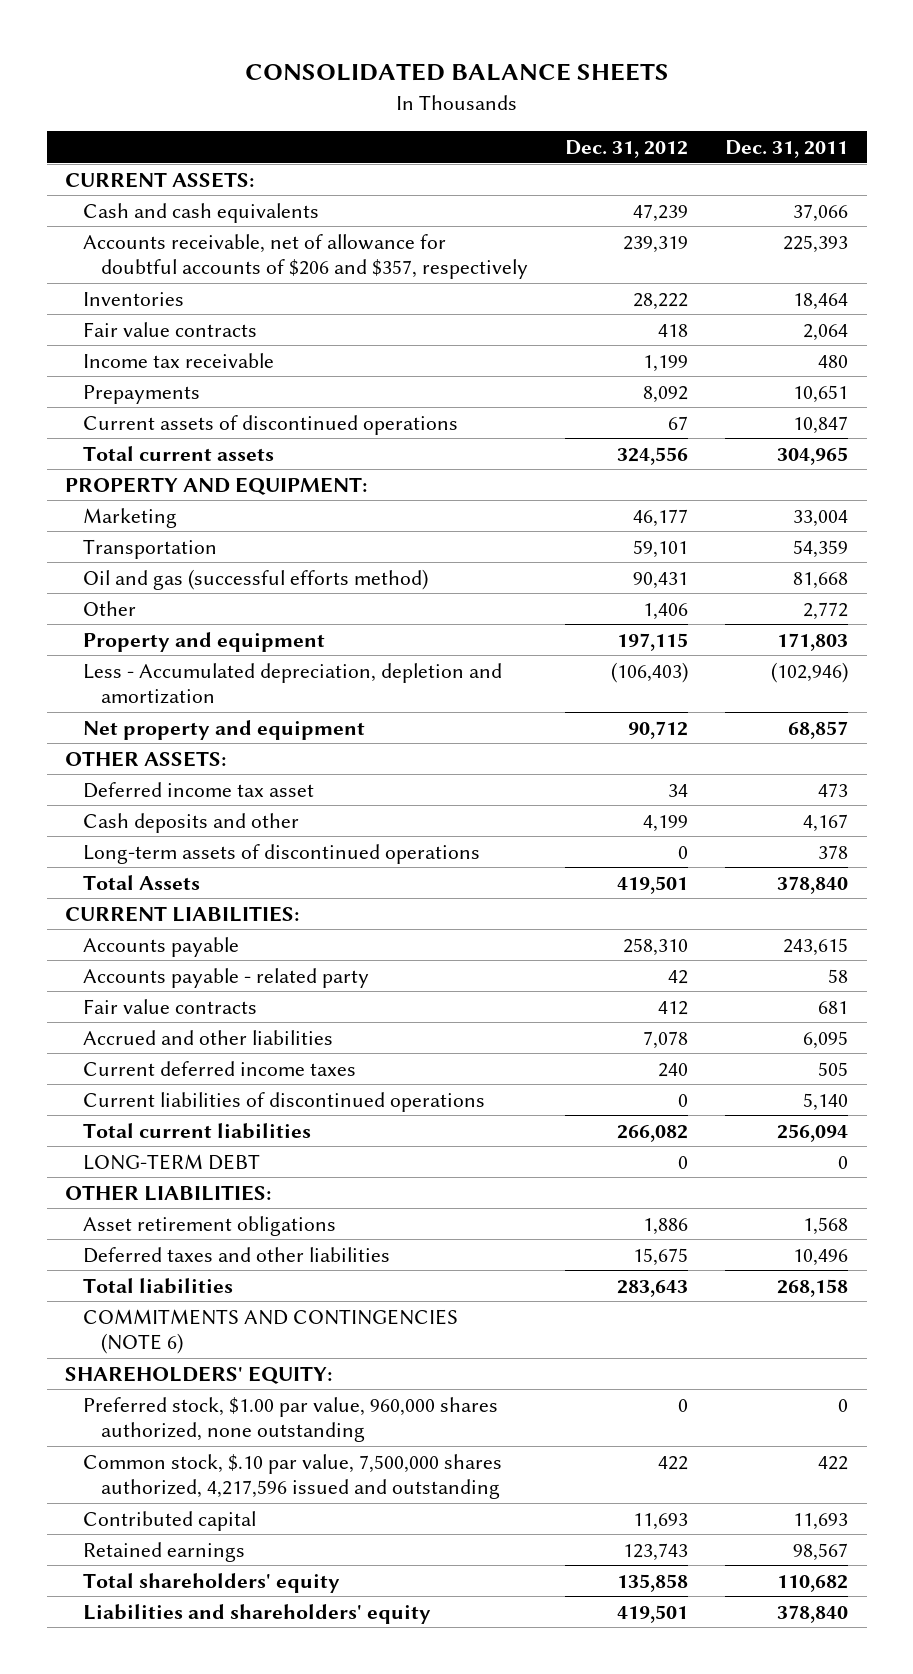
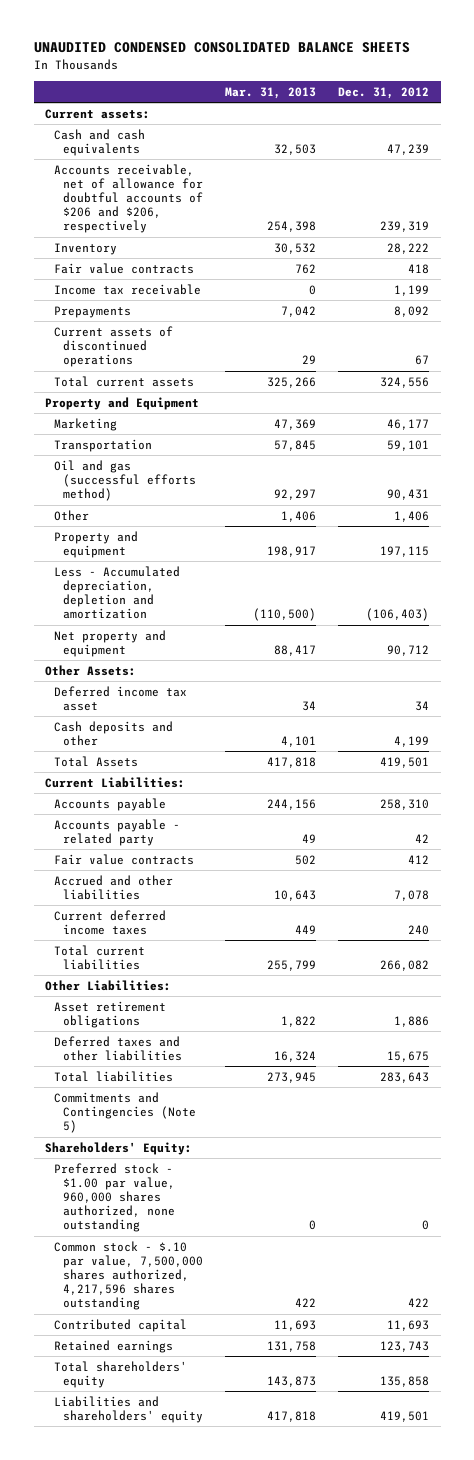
[244,63,669,82] CONSOLIDATED BALANCE SHEETS -> [33,42,410,54] UNAUDITED CONDENSED CONSOLIDATED BALANCE SHEETS
[725,140,849,159] Dec. 31, 2011 -> none
none -> [225,86,317,99] Mar. 31, 2013
[65,171,255,188] CURRENT ASSETS: -> [44,108,150,119] Current assets:
[83,233,529,280] Accounts receivable, net of allowance for doubtful accounts of $206 and $357, respectively -> [53,163,203,234] Accounts receivable, net of allowance for doubtful accounts of $206 and $206, respectively
[83,291,185,306] Inventories -> [53,242,117,255] Inventory
[65,476,368,495] PROPERTY AND EQUIPMENT: -> [44,396,199,410] Property and Equipment
[65,750,227,767] OTHER ASSETS: -> [44,664,136,676] Other Assets:
[83,843,481,864] Long-term assets of discontinued operations -> none
[65,905,300,922] CURRENT LIABILITIES: -> [44,776,185,788] Current Liabilities:
[83,1091,486,1112] Current liabilities of discontinued operations -> none
[83,1153,261,1170] LONG-TERM DEBT -> none
[65,1184,272,1201] OTHER LIABILITIES: -> [44,979,171,991] Other Liabilities:
[83,1308,459,1355] COMMITMENTS AND CONTINGENCIES (NOTE 6) -> [53,1091,196,1134] Commitments and Contingencies (Note 5)
[65,1365,333,1384] SHAREHOLDERS' EQUITY: -> [44,1141,192,1155] Shareholders' Equity:
[83,1396,499,1443] Preferred stock, $1.00 par value, 960,000 shares authorized, none outstanding -> [53,1162,175,1233] Preferred stock - $1.00 par value, 960,000 shares authorized, none outstanding
[83,1453,503,1500] Common stock, $.10 par value, 7,500,000 shares authorized, 4,217,596 issued and outstanding -> [53,1240,203,1311] Common stock - $.10 par value, 7,500,000 shares authorized, 4,217,596 shares outstanding

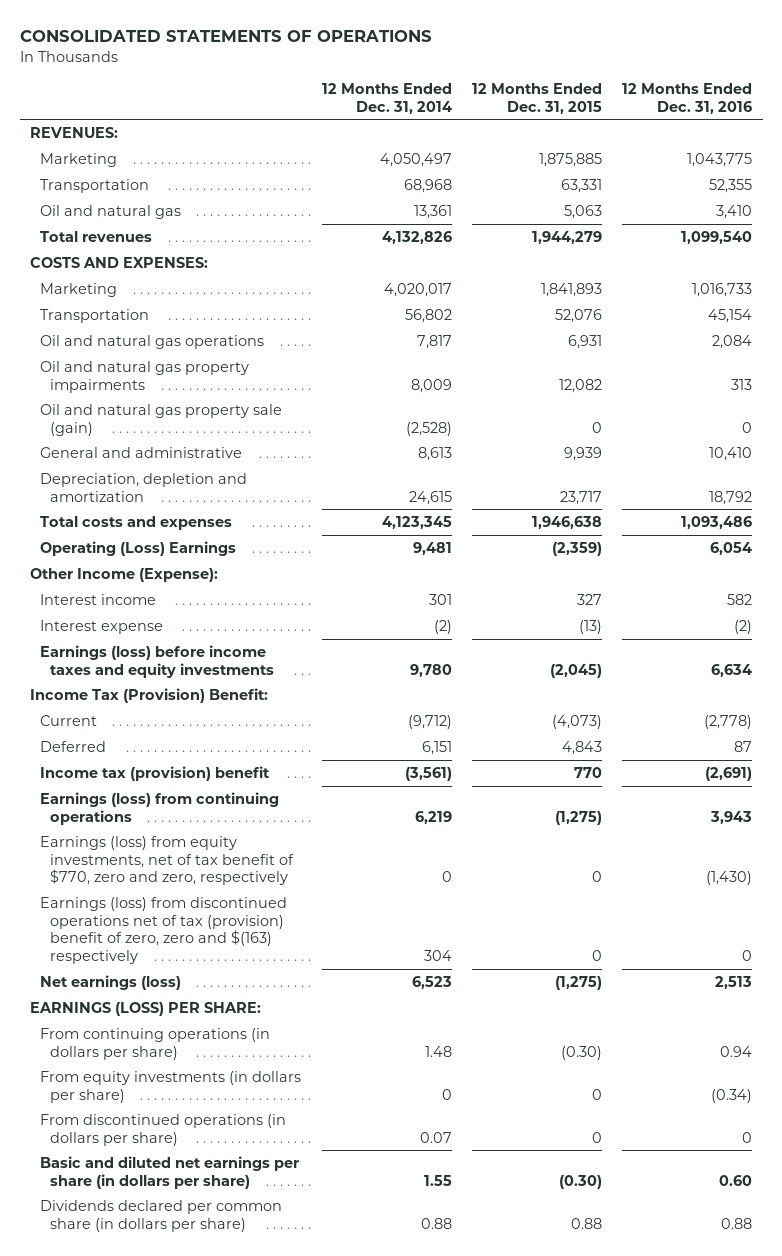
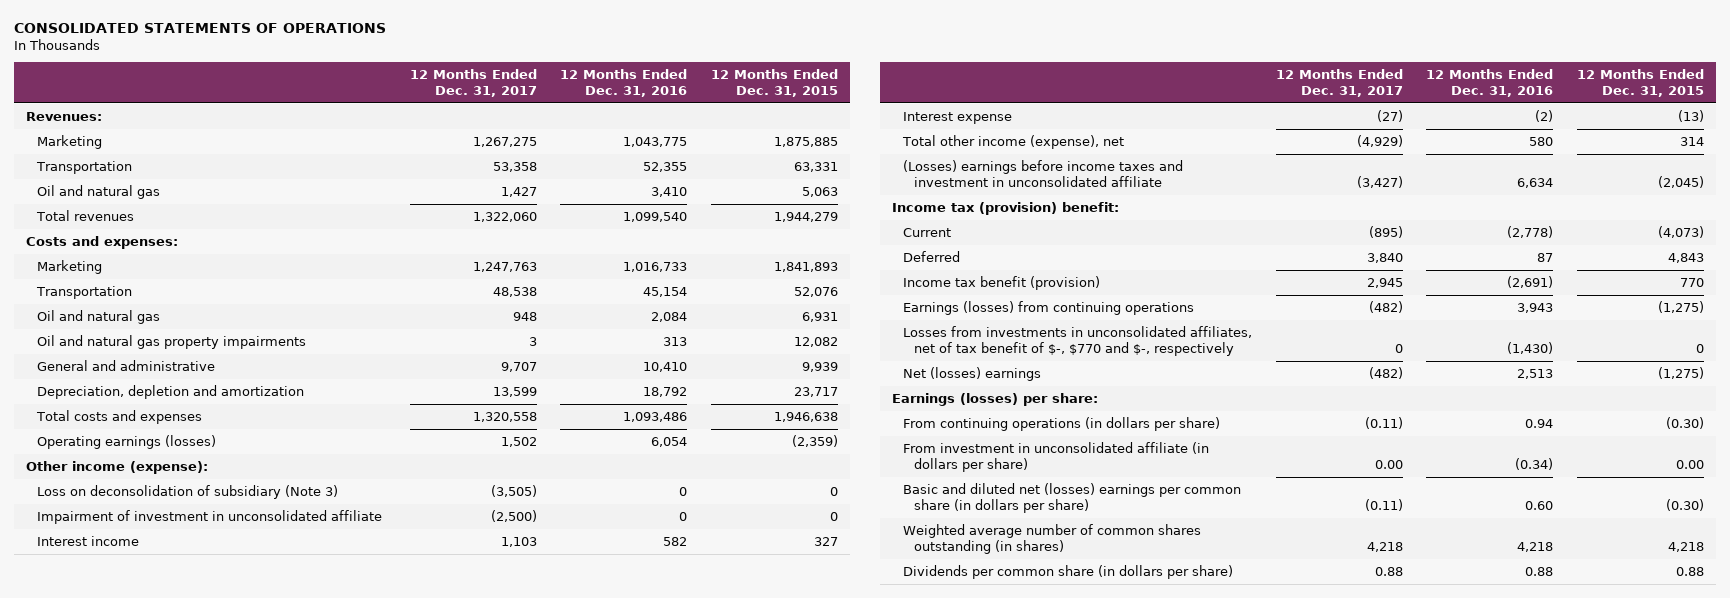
[321,82,452,114] 12 Months Ended Dec. 31, 2014 -> none
none -> [409,69,537,97] 12 Months Ended Dec. 31, 2017
[29,126,118,138] REVENUES: -> [26,111,103,121] Revenues:
[29,256,208,268] COSTS AND EXPENSES: -> [26,235,179,249] Costs and expenses:
[40,334,265,349] Oil and natural gas operations -> [37,309,161,324] Oil and natural gas
[40,403,283,436] Oil and natural gas property sale (gain) -> none
[40,540,237,556] Operating (Loss) Earnings -> [37,434,217,449] Operating earnings (losses)
[29,567,218,582] Other Income (Expense): -> [26,460,209,474] Other income (expense):
none -> [37,484,339,499] Loss on deconsolidation of subsidiary (Note 3)
none -> [37,509,383,524] Impairment of investment in unconsolidated affiliate
none -> [902,134,1125,149] Total other income (expense), net
[40,644,275,678] Earnings (loss) before income taxes and equity investments -> [903,159,1184,187] (Losses) earnings before income taxes and investment in unconsolidated affiliate
[29,687,268,703] Income Tax (Provision) Benefit: -> [892,201,1120,215] Income tax (provision) benefit:
[40,896,288,965] Earnings (loss) from discontinued operations net of tax (provision) benefit of zero, zero and $(163) respectively -> none
[40,765,271,781] Income tax (provision) benefit -> [903,275,1101,290] Income tax benefit (provision)
[40,791,280,825] Earnings (loss) from continuing operations -> [903,300,1195,315] Earnings (losses) from continuing operations
[40,835,295,886] Earnings (loss) from equity investments, net of tax benefit of $770, zero and zero, respectively -> [903,325,1253,356] Losses from investments in unconsolidated affiliates, net of tax benefit of $-, $770 and $-, respectively
[40,974,182,990] Net earnings (loss) -> [903,366,1042,381] Net (losses) earnings
[29,1001,261,1016] EARNINGS (LOSS) PER SHARE: -> [892,392,1099,406] Earnings (losses) per share:
[40,1113,287,1146] From discontinued operations (in dollars per share) -> none
[40,1070,302,1103] From equity investments (in dollars per share) -> [903,441,1210,472] From investment in unconsolidated affiliate (in dollars per share)
[591,1088,602,1100] 0 -> [1675,459,1704,469] 0.00
[40,1155,300,1189] Basic and diluted net earnings per share (in dollars per share) -> [903,482,1242,513] Basic and diluted net (losses) earnings per common share (in dollars per share)
none -> [903,523,1202,554] Weighted average number of common shares outstanding (in shares)
[40,1199,283,1232] Dividends declared per common share (in dollars per share) -> [903,564,1234,579] Dividends per common share (in dollars per share)

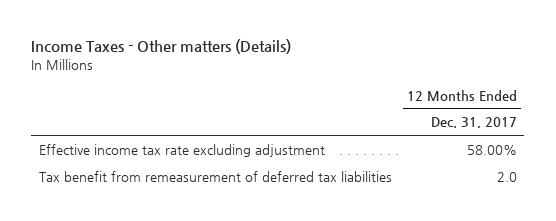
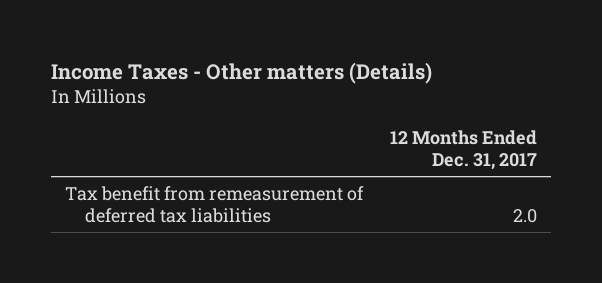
[38,143,325,157] Effective income tax rate excluding adjustment -> none

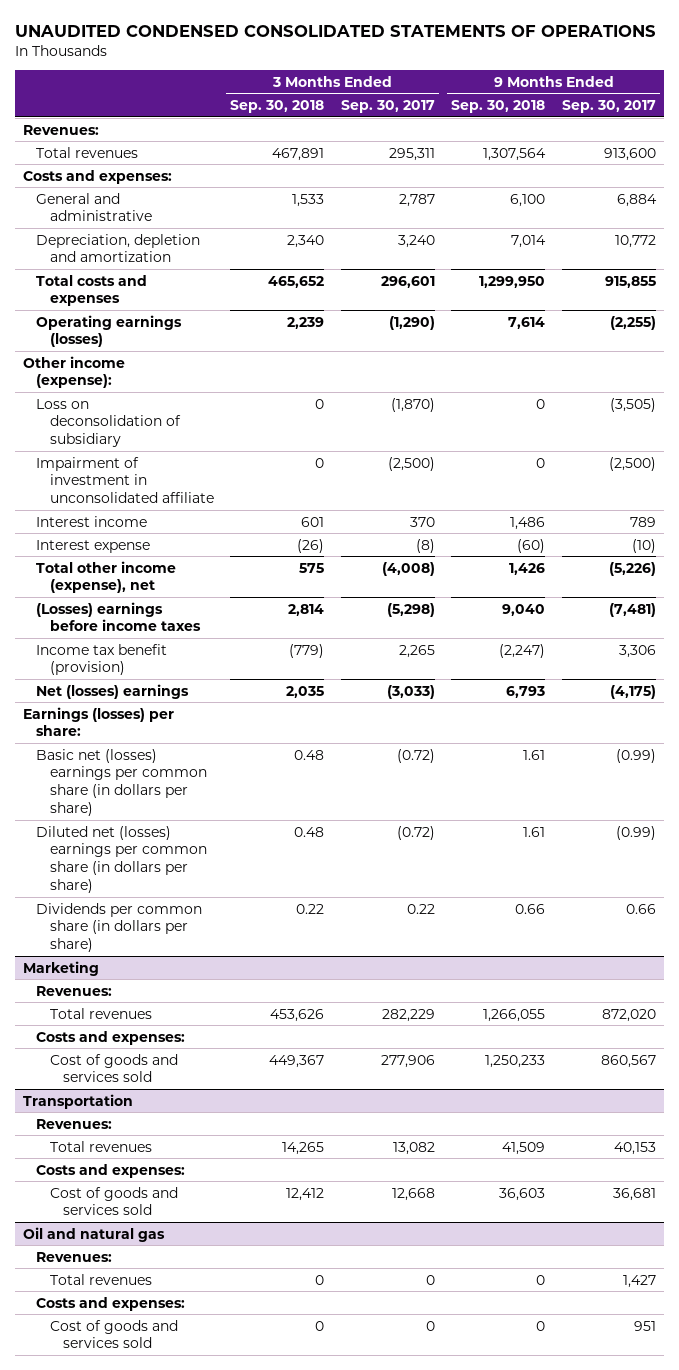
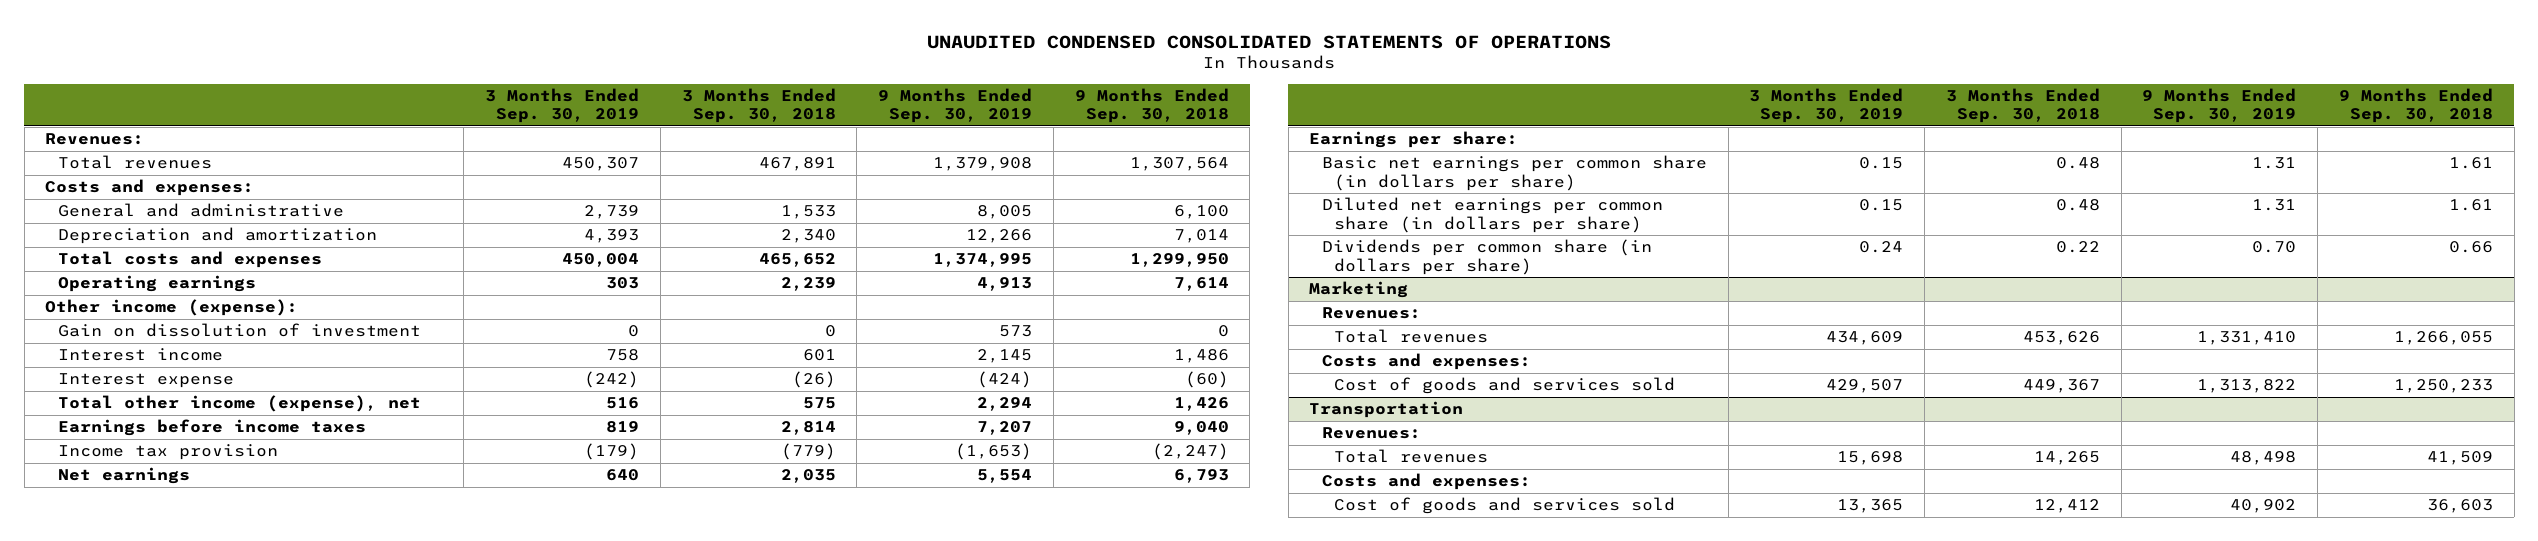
[340,100,435,114] Sep. 30, 2017 -> none
[562,100,657,114] Sep. 30, 2017 -> none
none -> [485,88,640,124] 3 Months Ended Sep. 30, 2019
none -> [878,88,1033,124] 9 Months Ended Sep. 30, 2019
[36,233,201,263] Depreciation, depletion and amortization -> [57,227,377,245] Depreciation and amortization
[36,314,183,348] Operating earnings (losses) -> [57,275,256,293] Operating earnings
[36,456,214,504] Impairment of investment in unconsolidated affiliate -> none
[36,398,181,448] Loss on deconsolidation of subsidiary -> [57,323,421,338] Gain on dissolution of investment
[36,601,201,632] (Losses) earnings before income taxes -> [57,419,366,437] Earnings before income taxes
[36,643,168,676] Income tax benefit (provision) -> [57,444,278,461] Income tax provision
[36,683,190,699] Net (losses) earnings -> [57,467,190,485] Net earnings
[23,706,175,737] Earnings (losses) per share: -> [1309,131,1519,149] Earnings per share:
[36,748,207,817] Basic net (losses) earnings per common share (in dollars per share) -> [1321,155,1707,191] Basic net earnings per common share (in dollars per share)
[36,825,207,894] Diluted net (losses) earnings per common share (in dollars per share) -> [1321,197,1663,233] Diluted net earnings per common share (in dollars per share)
[23,1226,166,1242] Oil and natural gas -> none
[36,1251,113,1262] Revenues: -> none
[49,1273,152,1285] Total revenues -> none
[36,1296,186,1311] Costs and expenses: -> none
[49,1319,178,1349] Cost of goods and services sold -> none

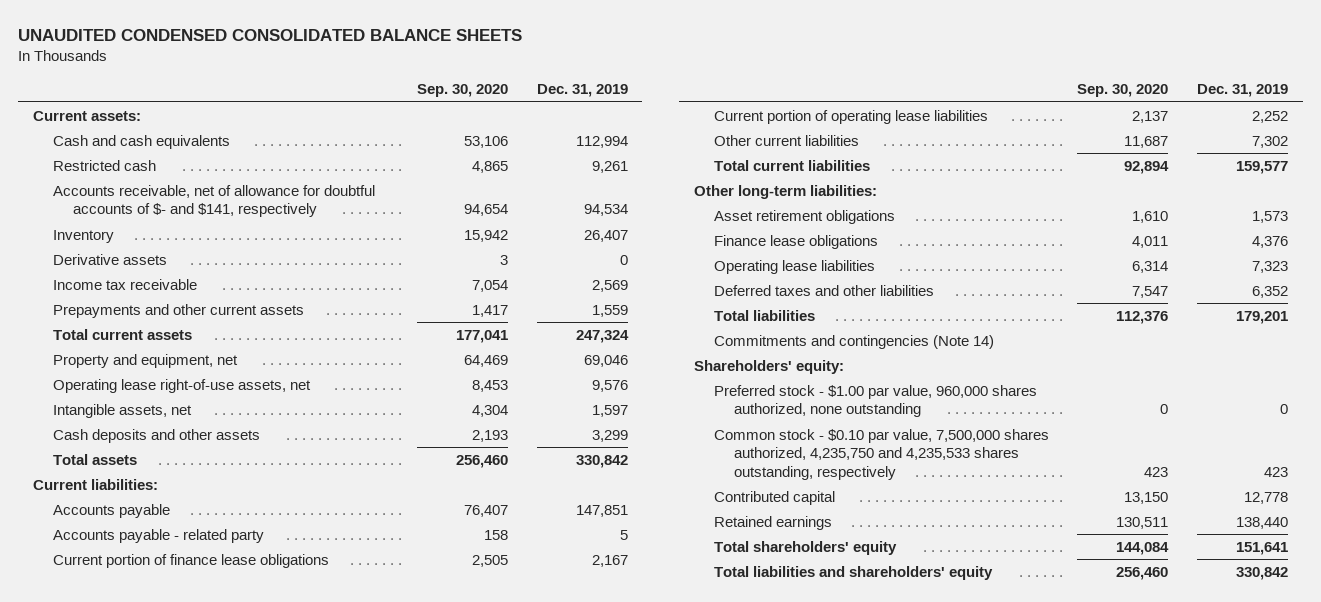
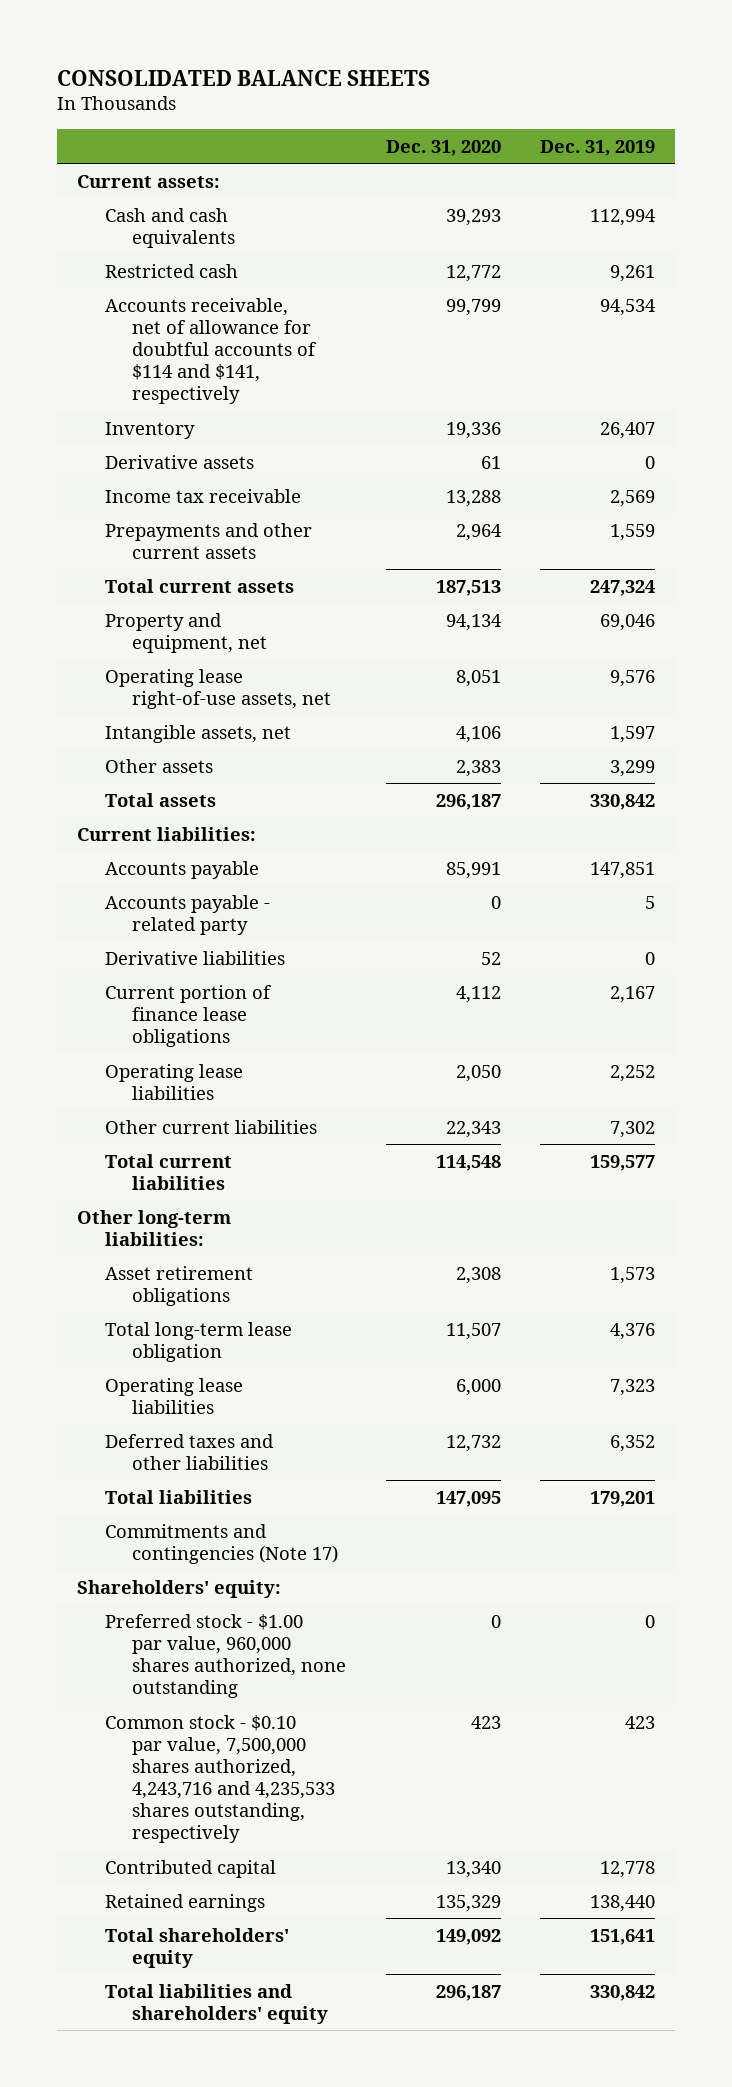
[18,29,523,42] UNAUDITED CONDENSED CONSOLIDATED BALANCE SHEETS -> [56,69,430,86] CONSOLIDATED BALANCE SHEETS
[416,83,508,97] Sep. 30, 2020 -> none
none -> [385,139,501,156] Dec. 31, 2020
[52,184,375,218] Accounts receivable, net of allowance for doubtful accounts of $- and $141, respectively -> [104,297,318,405] Accounts receivable, net of allowance for doubtful accounts of $114 and $141, respectively
[52,428,260,443] Cash deposits and other assets -> [104,758,213,773] Other assets
none -> [104,950,285,965] Derivative liabilities
[713,109,988,124] Current portion of operating lease liabilities -> [104,1063,243,1100] Operating lease liabilities
[713,234,878,249] Finance lease obligations -> [104,1321,292,1362] Total long-term lease obligation
[713,334,994,349] Commitments and contingencies (Note 14) -> [104,1523,339,1564] Commitments and contingencies (Note 17)
[713,428,1049,480] Common stock - $0.10 par value, 7,500,000 shares authorized, 4,235,750 and 4,235,533 shares outstanding, respectively -> [104,1714,336,1844] Common stock - $0.10 par value, 7,500,000 shares authorized, 4,243,716 and 4,235,533 shares outstanding, respectively

